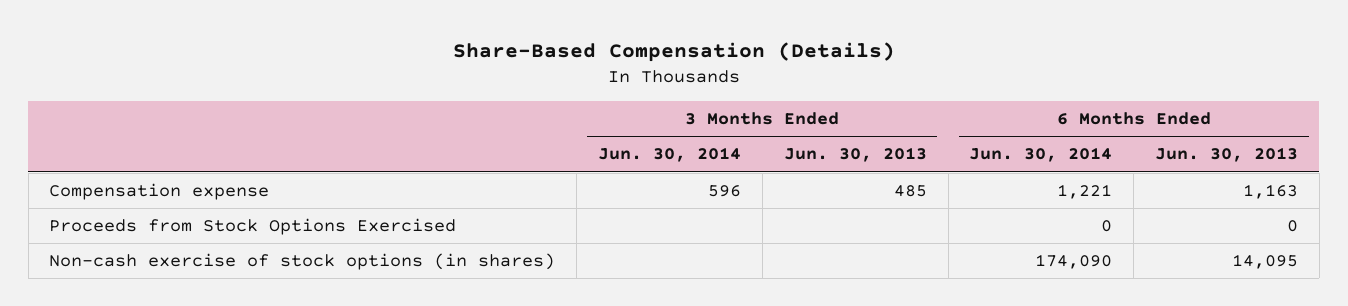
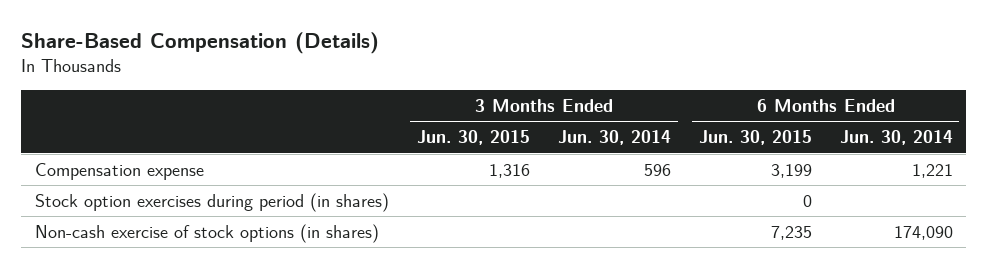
[783,147,927,163] Jun. 30, 2013 -> none
[1155,147,1299,163] Jun. 30, 2013 -> none
none -> [416,130,530,146] Jun. 30, 2015
none -> [698,130,812,146] Jun. 30, 2015
[49,218,457,236] Proceeds from Stock Options Exercised -> none
none -> [34,192,389,212] Stock option exercises during period (in shares)

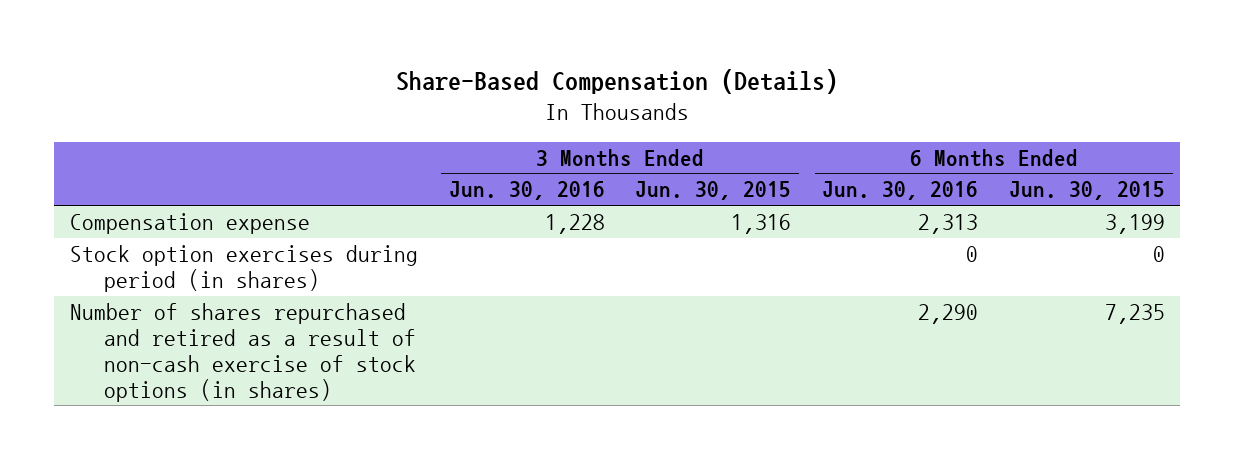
[557,130,671,146] Jun. 30, 2014 -> none
[839,130,953,146] Jun. 30, 2014 -> none
none -> [448,181,605,201] Jun. 30, 2016
none -> [822,181,979,201] Jun. 30, 2016
[34,223,379,243] Non-cash exercise of stock options (in shares) -> [69,303,416,402] Number of shares repurchased and retired as a result of non-cash exercise of stock options (in shares)

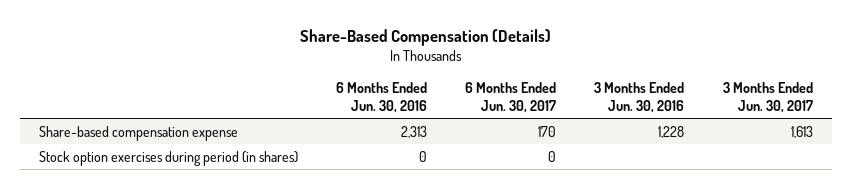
[635,181,792,201] Jun. 30, 2015 -> none
[1009,181,1166,201] Jun. 30, 2015 -> none
none -> [465,81,557,114] 6 Months Ended Jun. 30, 2017
none -> [722,81,813,114] 3 Months Ended Jun. 30, 2017
[69,213,310,235] Compensation expense -> [38,125,238,141] Share-based compensation expense
[69,303,416,402] Number of shares repurchased and retired as a result of non-cash exercise of stock options (in shares) -> none

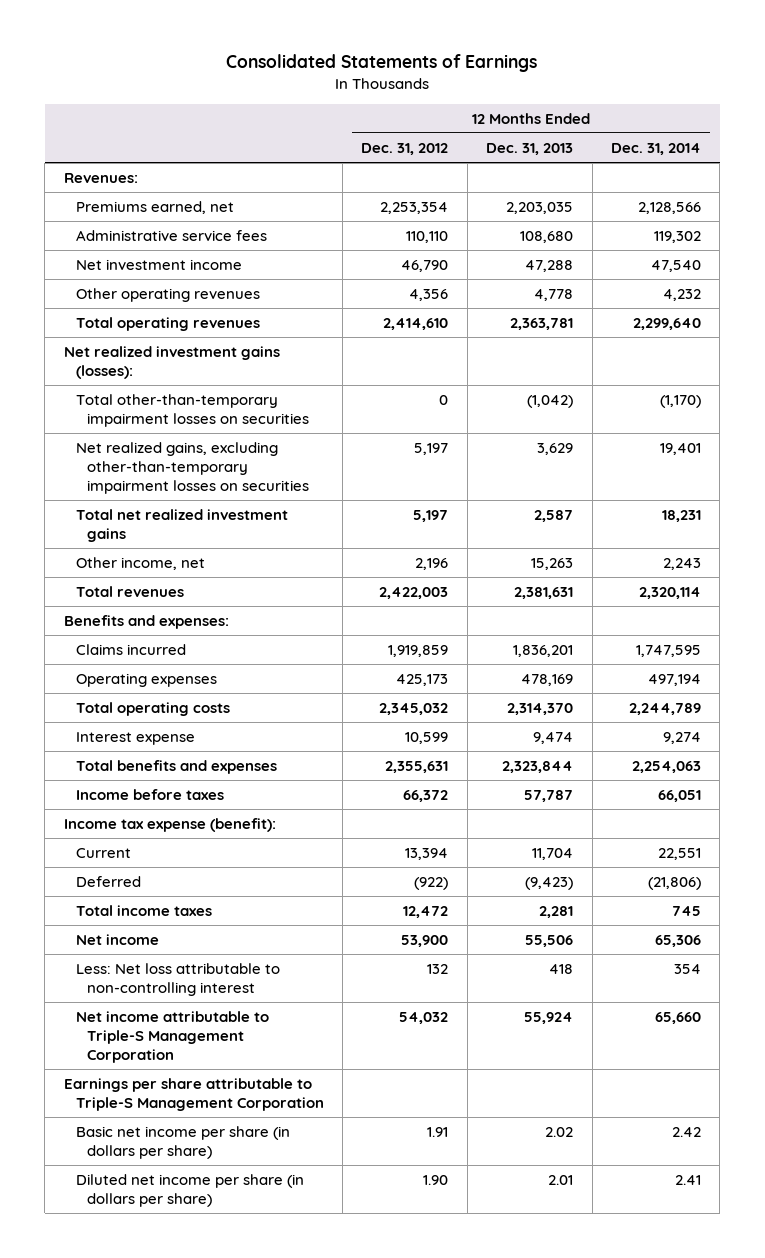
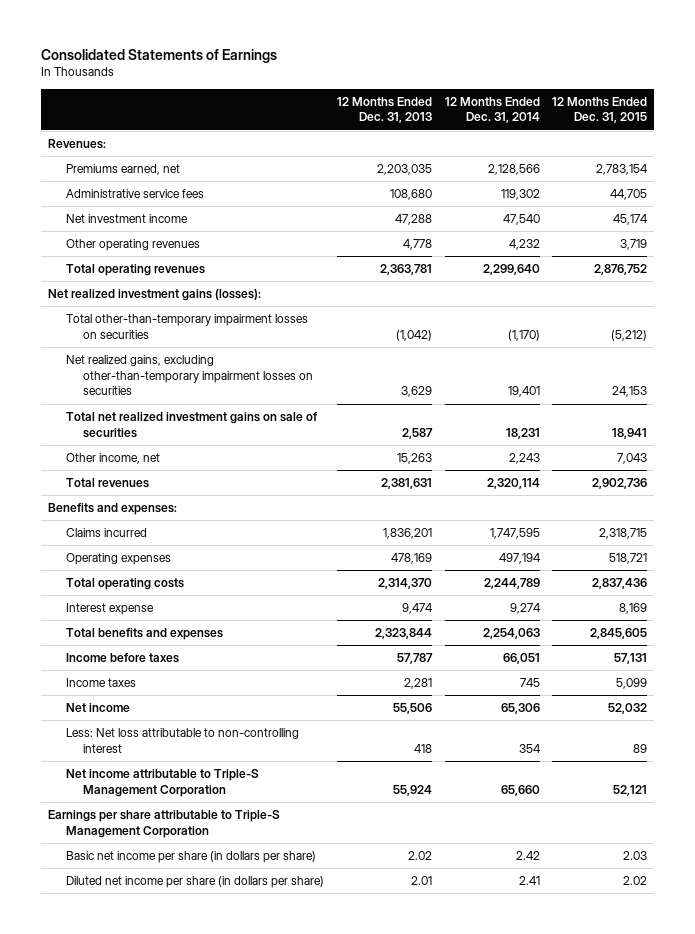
[361,142,449,155] Dec. 31, 2012 -> none
none -> [552,96,648,124] 12 Months Ended Dec. 31, 2015
[75,508,288,542] Total net realized investment gains -> [65,412,317,438] Total net realized investment gains on sale of securities
[63,817,276,832] Income tax expense (benefit): -> none
[75,847,131,858] Current -> none
[75,875,141,887] Deferred -> none
[75,904,212,916] Total income taxes -> [65,678,136,688] Income taxes

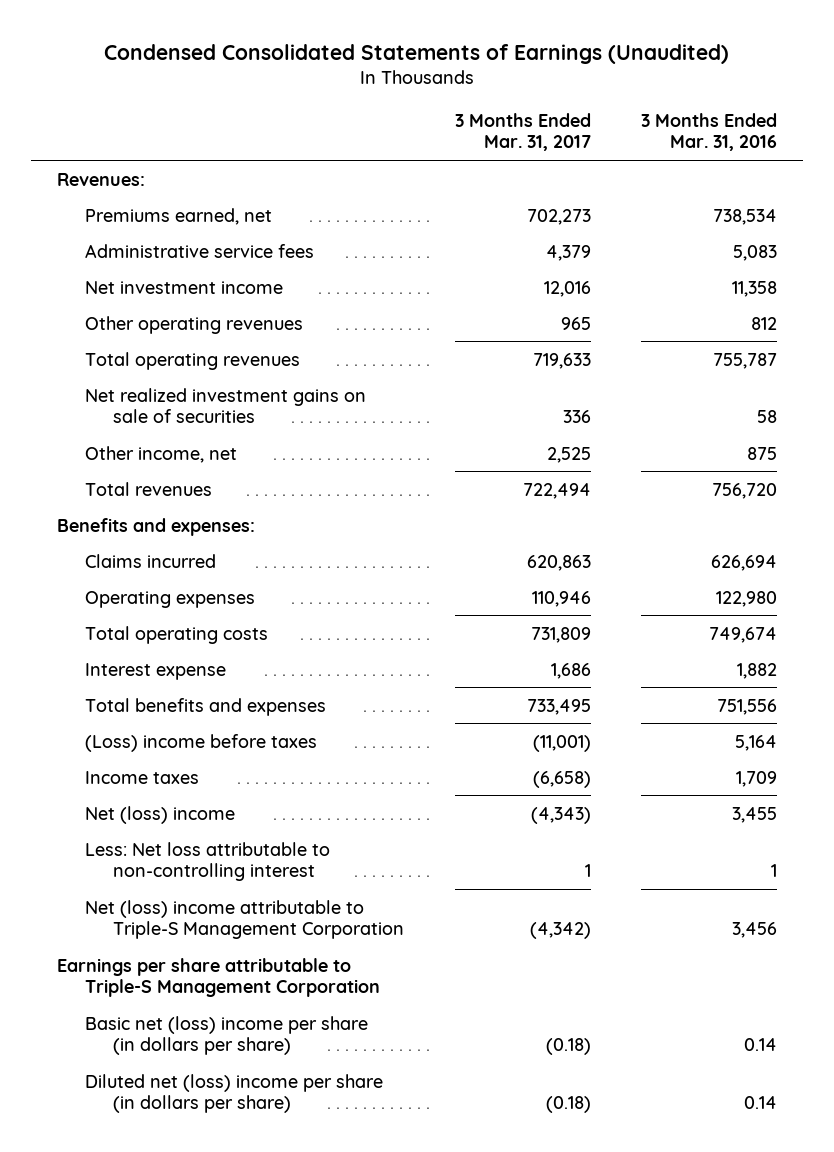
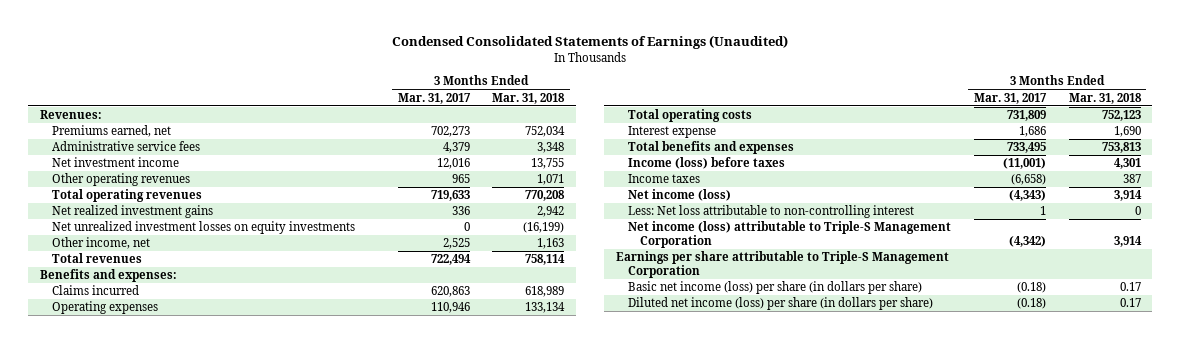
[641,112,778,152] 3 Months Ended Mar. 31, 2016 -> none
none -> [492,92,566,104] Mar. 31, 2018
[84,387,366,424] Net realized investment gains on sale of securities -> [51,205,213,219] Net realized investment gains
none -> [51,221,355,235] Net unrealized investment losses on equity investments
[84,733,317,752] (Loss) income before taxes -> [628,157,786,170] Income (loss) before taxes
[84,805,235,824] Net (loss) income -> [628,189,732,202] Net income (loss)
[84,899,405,940] Net (loss) income attributable to Triple-S Management Corporation -> [628,221,952,248] Net income (loss) attributable to Triple-S Management Corporation
[84,1015,368,1056] Basic net (loss) income per share (in dollars per share) -> [628,281,923,295] Basic net income (loss) per share (in dollars per share)
[84,1073,383,1114] Diluted net (loss) income per share (in dollars per share) -> [628,297,934,311] Diluted net income (loss) per share (in dollars per share)

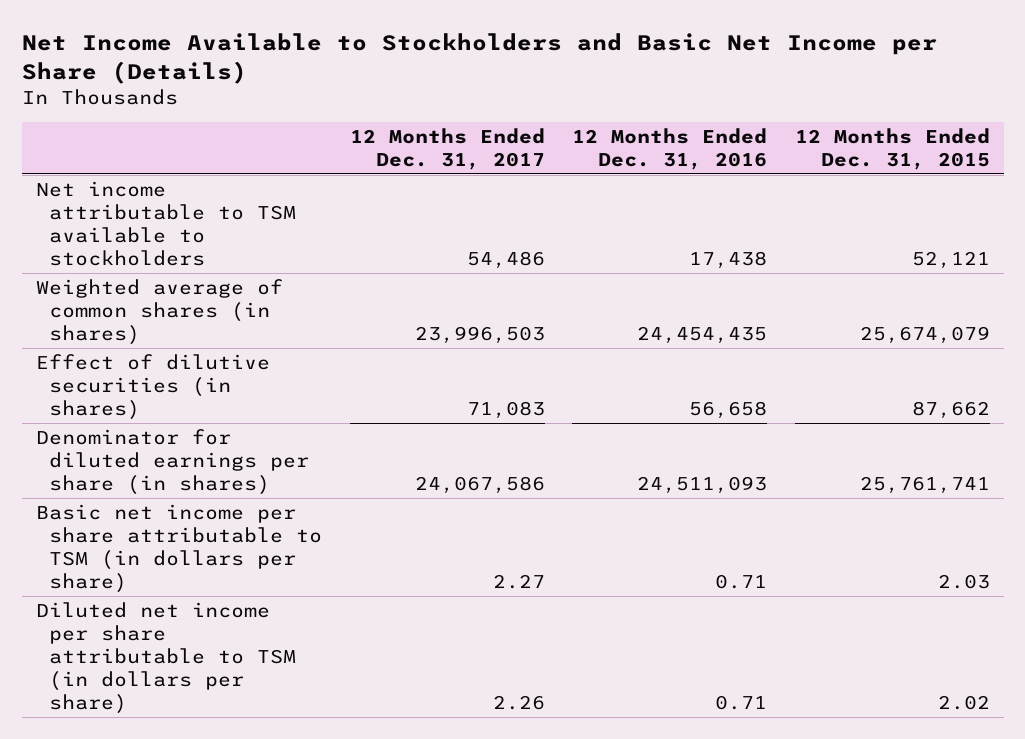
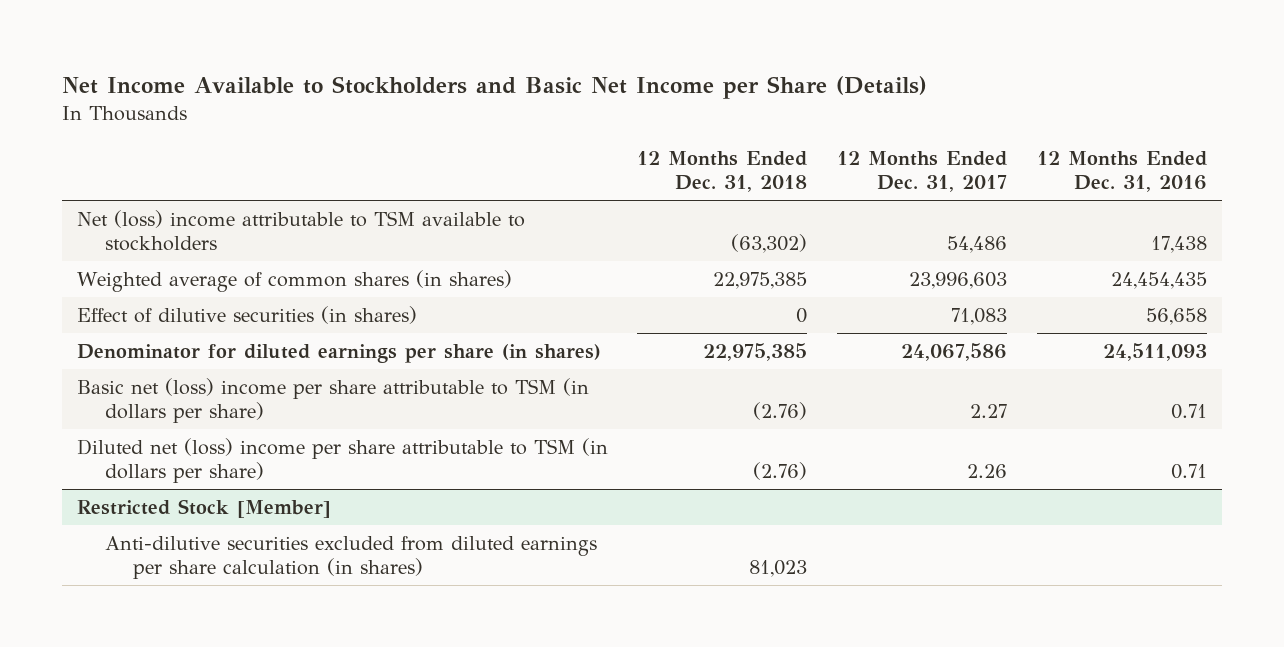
[794,127,990,170] 12 Months Ended Dec. 31, 2015 -> none
none -> [637,151,808,193] 12 Months Ended Dec. 31, 2018
[35,180,297,266] Net income attributable to TSM available to stockholders -> [76,209,525,251] Net (loss) income attributable to TSM available to stockholders
[414,325,545,344] 23,996,503 -> [909,271,1008,289] 23,996,603
[35,503,323,593] Basic net income per share attributable to TSM (in dollars per share) -> [76,377,589,423] Basic net (loss) income per share attributable to TSM (in dollars per share)
[35,601,297,714] Diluted net income per share attributable to TSM (in dollars per share) -> [76,437,608,483] Diluted net (loss) income per share attributable to TSM (in dollars per share)
none -> [76,498,331,518] Restricted Stock [Member]
none -> [104,535,597,579] Anti-dilutive securities excluded from diluted earnings per share calculation (in shares)

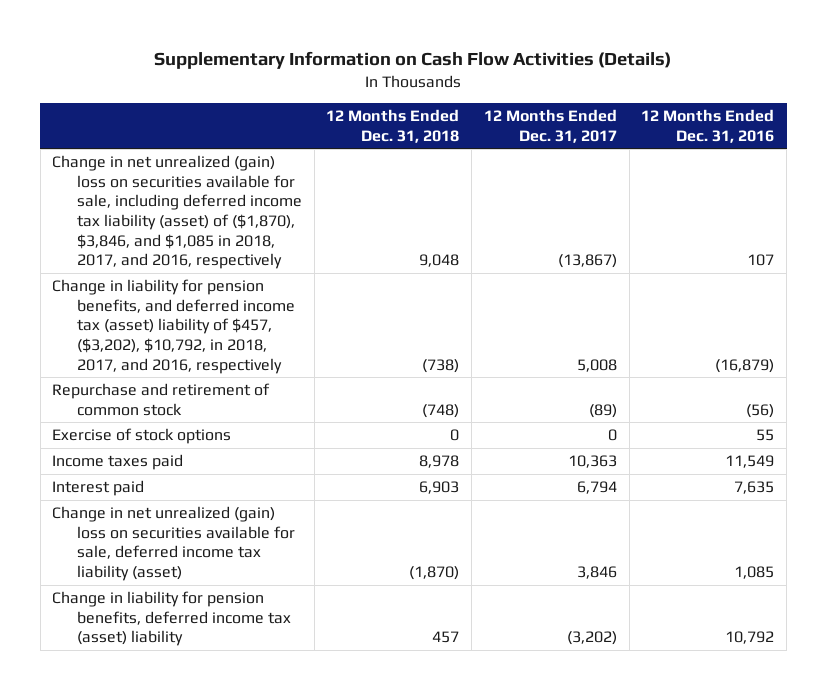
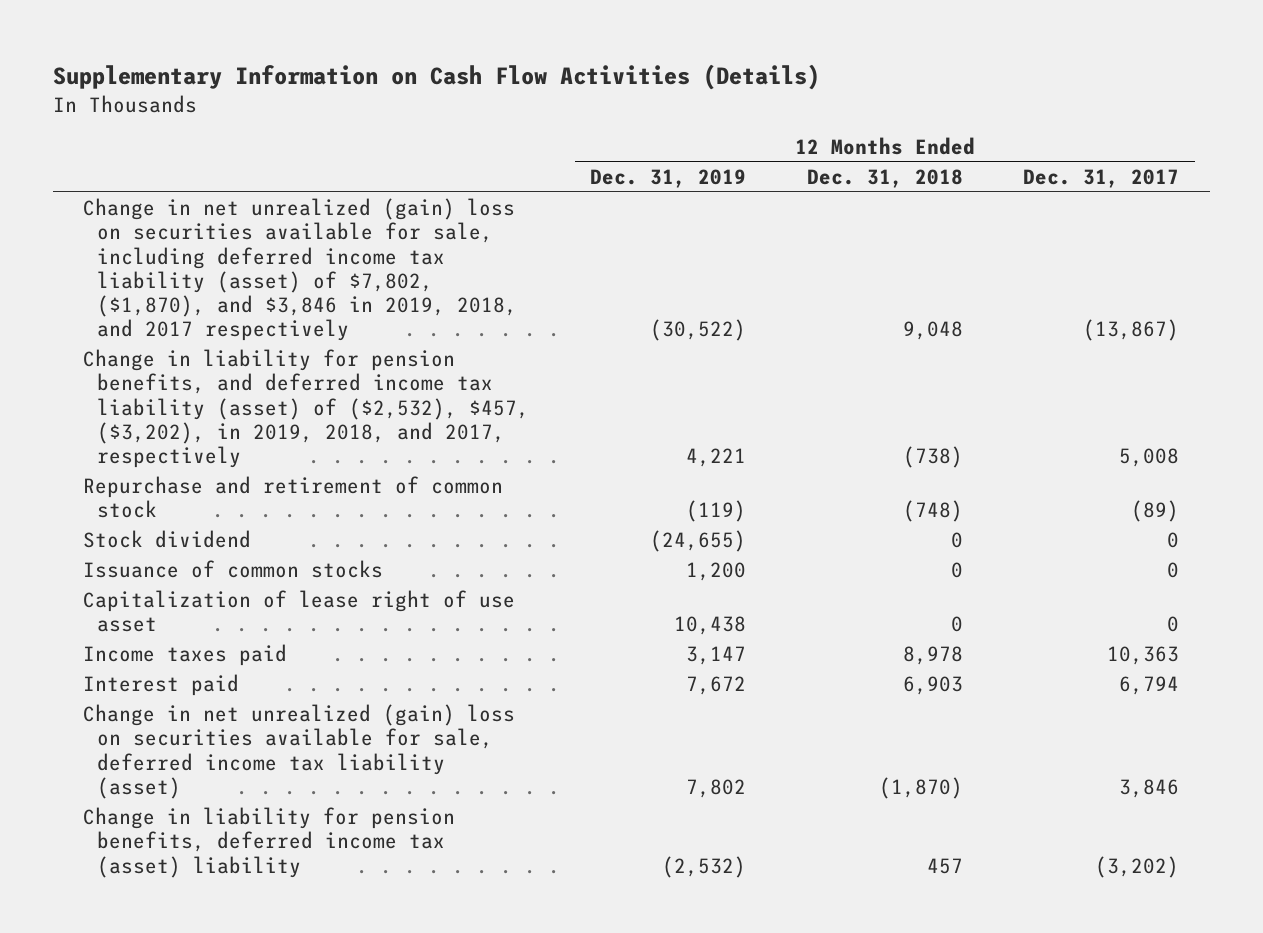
[641,108,775,143] 12 Months Ended Dec. 31, 2016 -> none
none -> [590,168,747,188] Dec. 31, 2019
[52,155,302,270] Change in net unrealized (gain) loss on securities available for sale, including deferred income tax liability (asset) of ($1,870), $3,846, and $1,085 in 2018, 2017, and 2016, respectively -> [83,197,518,342] Change in net unrealized (gain) loss on securities available for sale, including deferred income tax liability (asset) of $7,802, ($1,870), and $3,846 in 2019, 2018, and 2017 respectively
[52,279,295,374] Change in liability for pension benefits, and deferred income tax (asset) liability of $457, ($3,202), $10,792, in 2018, 2017, and 2016, respectively -> [83,348,530,469] Change in liability for pension benefits, and deferred income tax liability (asset) of ($2,532), $457, ($3,202), in 2019, 2018, and 2017, respectively
[52,428,232,445] Exercise of stock options -> none
none -> [83,529,252,548] Stock dividend
none -> [83,559,384,578] Issuance of common stocks
none -> [83,589,516,633] Capitalization of lease right of use asset

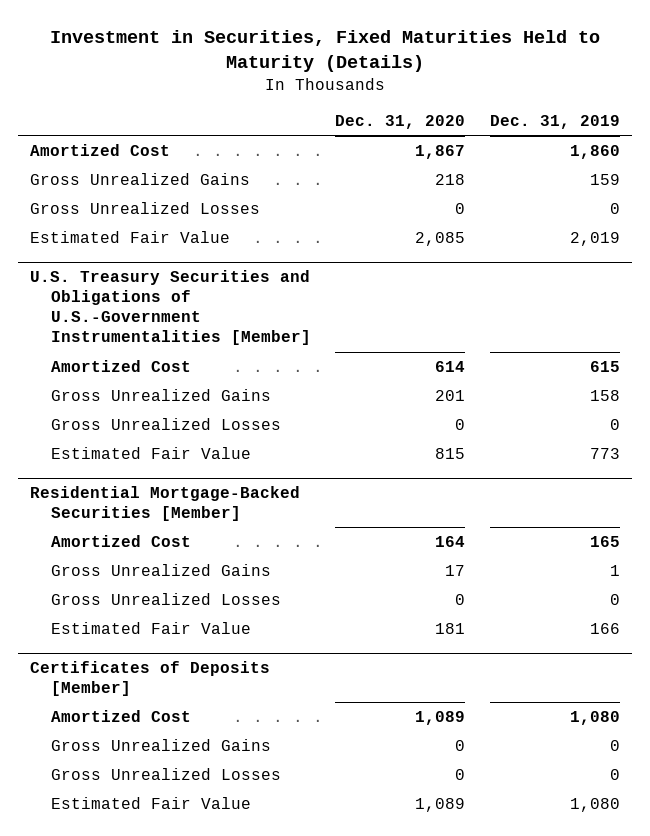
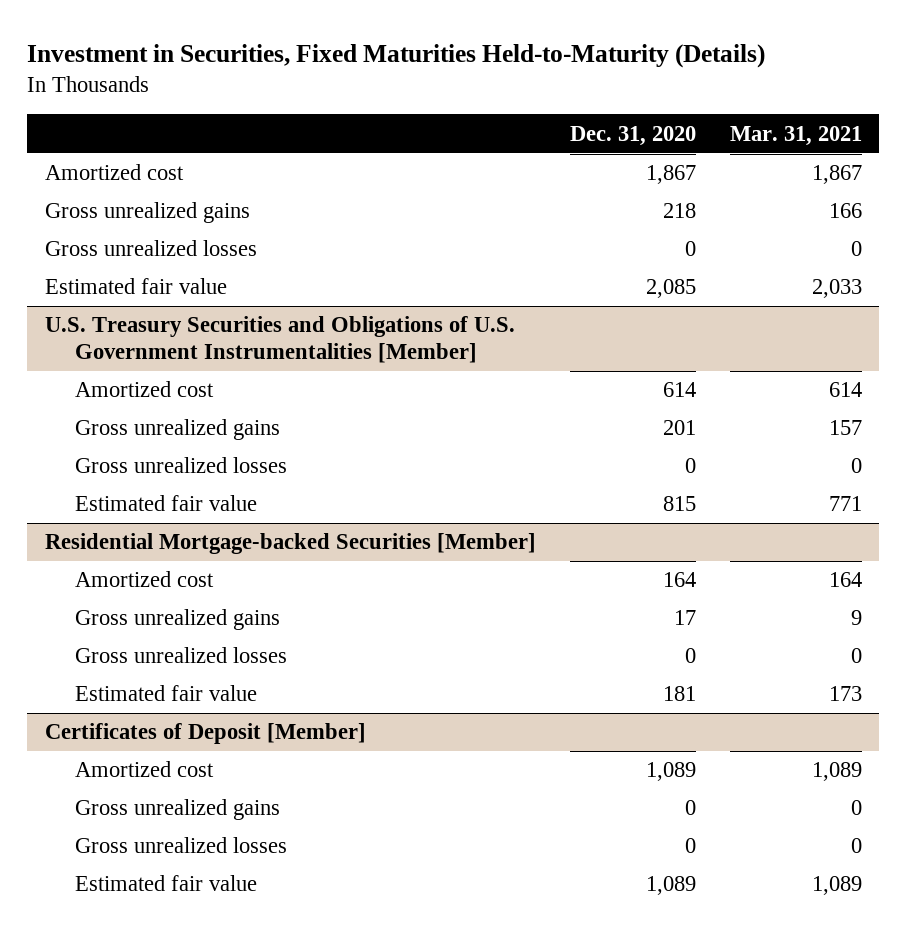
[50,29,601,72] Investment in Securities, Fixed Maturities Held to Maturity (Details) -> [27,44,766,69] Investment in Securities, Fixed Maturities Held-to-Maturity (Details)
[490,114,621,129] Dec. 31, 2019 -> none
none -> [730,125,863,146] Mar. 31, 2021
[30,144,171,157] Amortized Cost -> [44,164,184,181] Amortized cost
[30,173,251,186] Gross Unrealized Gains -> [44,202,250,224] Gross unrealized gains
[30,202,261,215] Gross Unrealized Losses -> [44,240,257,257] Gross unrealized losses
[30,231,231,244] Estimated Fair Value -> [44,278,227,295] Estimated fair value
[30,270,311,346] U.S. Treasury Securities and Obligations of U.S.-Government Instrumentalities [Member] -> [44,316,515,364] U.S. Treasury Securities and Obligations of U.S. Government Instrumentalities [Member]
[50,360,191,373] Amortized Cost -> [74,381,214,398] Amortized cost
[50,389,271,402] Gross Unrealized Gains -> [74,419,280,441] Gross unrealized gains
[50,418,281,431] Gross Unrealized Losses -> [74,457,287,474] Gross unrealized losses
[50,447,251,460] Estimated Fair Value -> [74,495,257,512] Estimated fair value
[30,486,301,522] Residential Mortgage-Backed Securities [Member] -> [44,533,536,555] Residential Mortgage-backed Securities [Member]
[50,535,191,548] Amortized Cost -> [74,571,214,588] Amortized cost
[50,564,271,577] Gross Unrealized Gains -> [74,609,280,631] Gross unrealized gains
[50,593,281,606] Gross Unrealized Losses -> [74,647,287,664] Gross unrealized losses
[50,622,251,635] Estimated Fair Value -> [74,685,257,702] Estimated fair value
[30,661,271,697] Certificates of Deposits [Member] -> [44,723,366,745] Certificates of Deposit [Member]
[50,710,191,723] Amortized Cost -> [74,761,214,778] Amortized cost
[50,739,271,752] Gross Unrealized Gains -> [74,799,280,821] Gross unrealized gains
[50,768,281,781] Gross Unrealized Losses -> [74,837,287,854] Gross unrealized losses
[50,797,251,810] Estimated Fair Value -> [74,875,257,892] Estimated fair value

